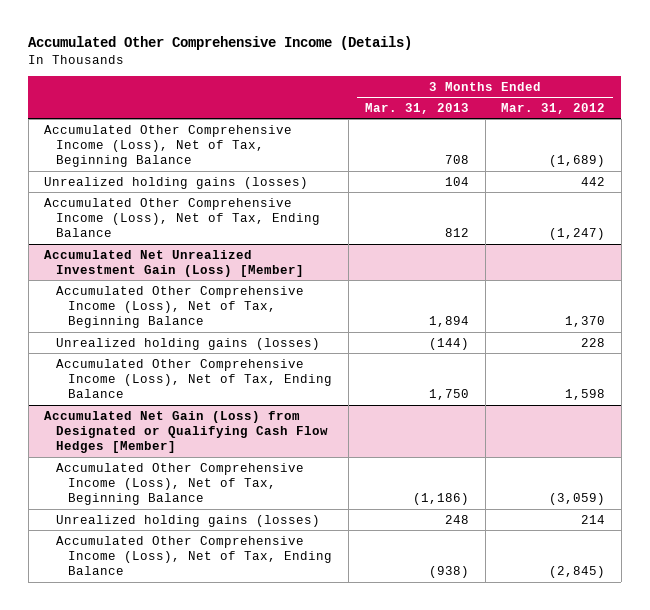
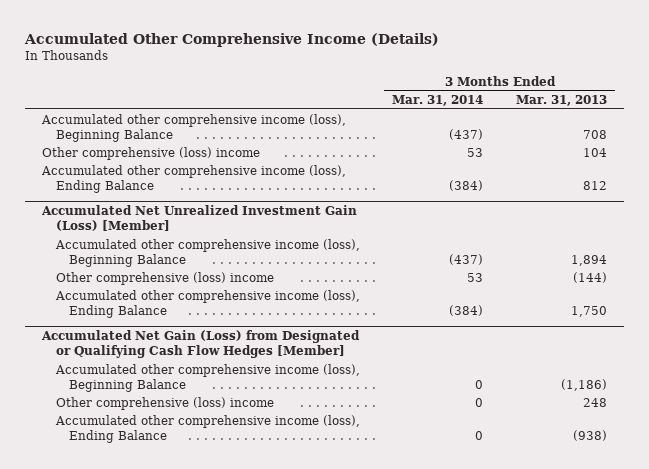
[501,102,606,114] Mar. 31, 2012 -> none
none -> [392,95,484,107] Mar. 31, 2014
[44,176,309,189] Unrealized holding gains (losses) -> none
[44,124,293,168] Accumulated Other Comprehensive Income (Loss), Net of Tax, Beginning Balance -> [40,113,346,142] Accumulated other comprehensive income (loss), Beginning Balance
none -> [41,146,260,160] Other comprehensive (loss) income
[44,197,321,238] Accumulated Other Comprehensive Income (Loss), Net of Tax, Ending Balance -> [40,164,346,193] Accumulated other comprehensive income (loss), Ending Balance
[56,285,305,329] Accumulated Other Comprehensive Income (Loss), Net of Tax, Beginning Balance -> [54,238,360,267] Accumulated other comprehensive income (loss), Beginning Balance
[56,337,321,350] Unrealized holding gains (losses) -> [55,271,274,285] Other comprehensive (loss) income
[56,358,333,399] Accumulated Other Comprehensive Income (Loss), Net of Tax, Ending Balance -> [54,289,360,318] Accumulated other comprehensive income (loss), Ending Balance
[56,462,305,506] Accumulated Other Comprehensive Income (Loss), Net of Tax, Beginning Balance -> [54,363,360,392] Accumulated other comprehensive income (loss), Beginning Balance
[56,514,321,527] Unrealized holding gains (losses) -> [55,396,274,410] Other comprehensive (loss) income
[56,535,333,576] Accumulated Other Comprehensive Income (Loss), Net of Tax, Ending Balance -> [54,414,360,443] Accumulated other comprehensive income (loss), Ending Balance

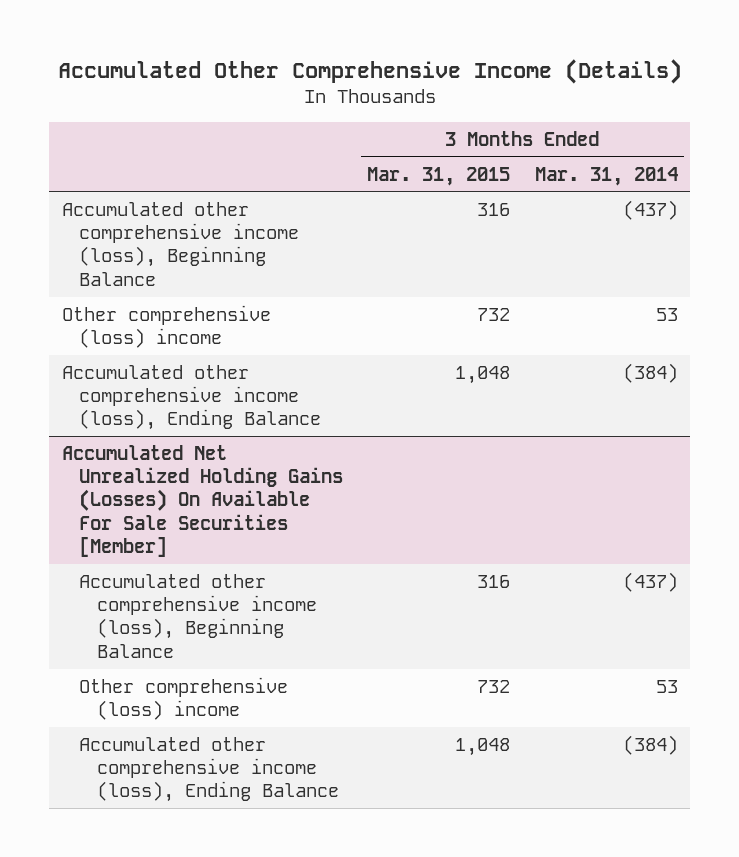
[516,95,608,107] Mar. 31, 2013 -> none
none -> [367,166,511,186] Mar. 31, 2015
[40,205,357,232] Accumulated Net Unrealized Investment Gain (Loss) [Member] -> none
none -> [61,444,344,558] Accumulated Net Unrealized Holding Gains (Losses) On Available For Sale Securities [Member]
[40,330,360,359] Accumulated Net Gain (Loss) from Designated or Qualifying Cash Flow Hedges [Member] -> none
[54,363,360,392] Accumulated other comprehensive income (loss), Beginning Balance -> none
[55,396,274,410] Other comprehensive (loss) income -> none
[54,414,360,443] Accumulated other comprehensive income (loss), Ending Balance -> none

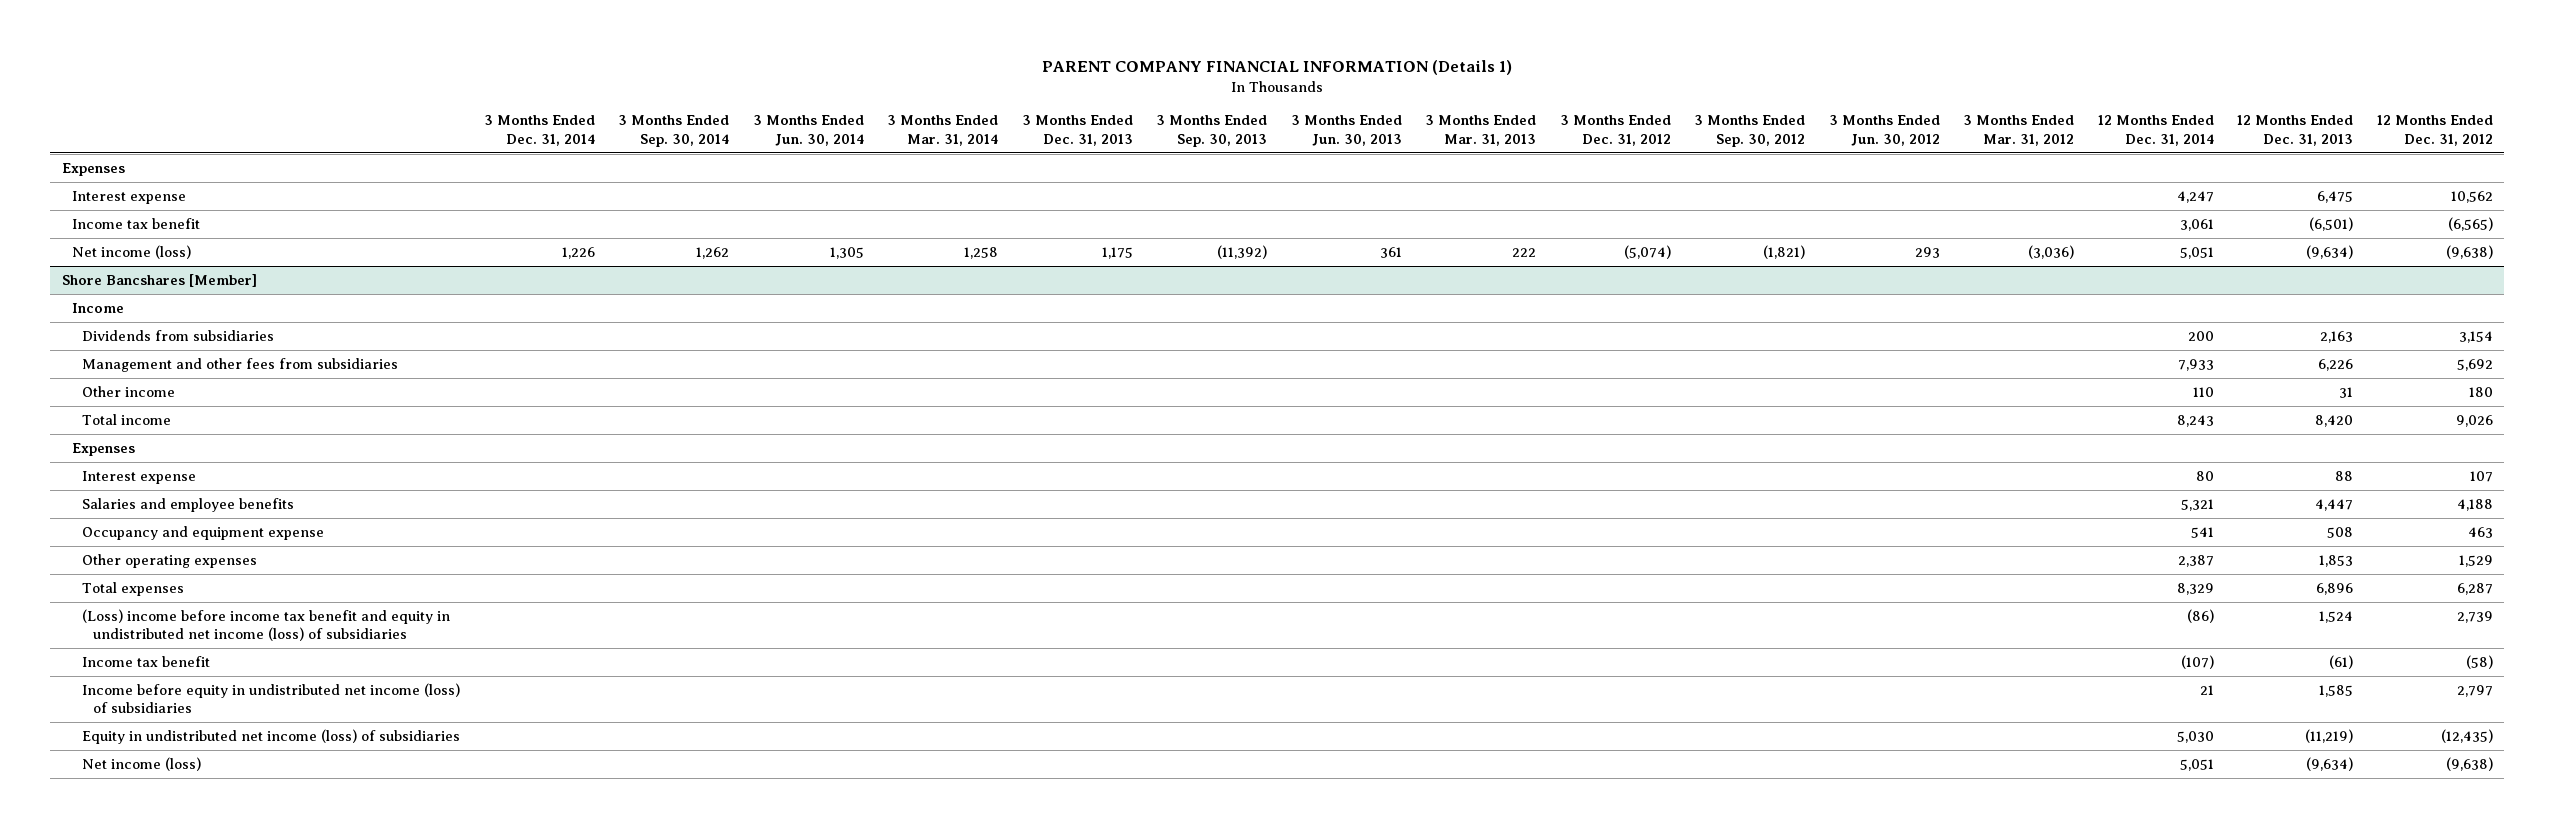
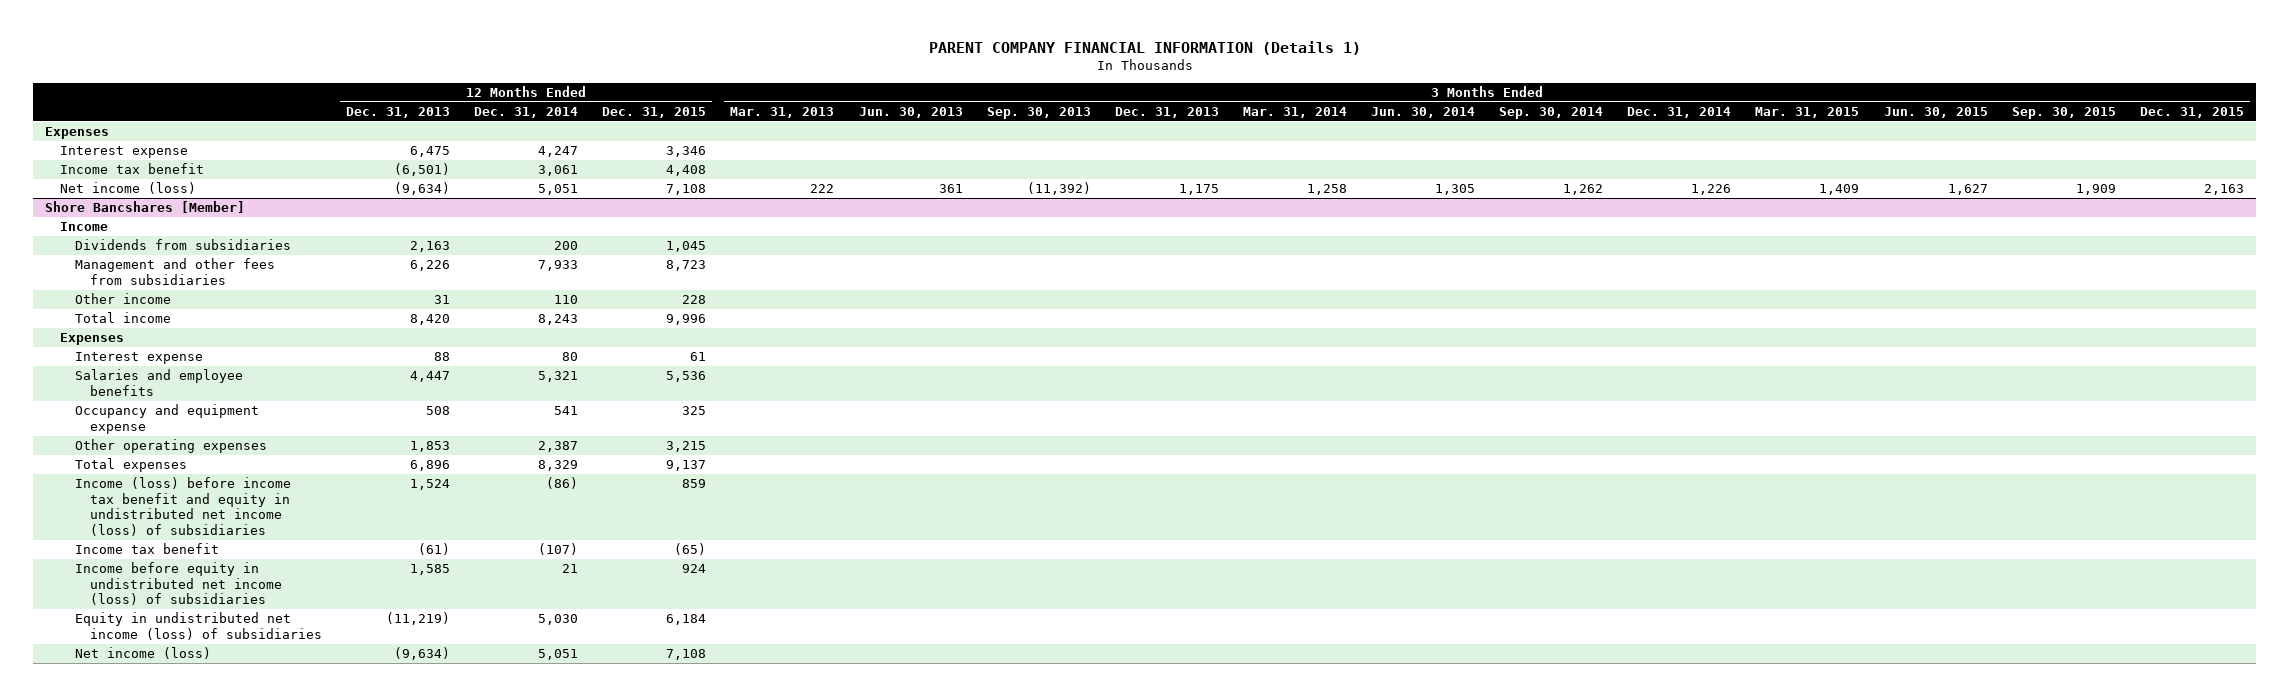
[1559,115,1671,146] 3 Months Ended Dec. 31, 2012 -> none
[1694,115,1806,147] 3 Months Ended Sep. 30, 2012 -> none
[1828,115,1940,146] 3 Months Ended Jun. 30, 2012 -> none
[1963,115,2075,146] 3 Months Ended Mar. 31, 2012 -> none
[2376,115,2493,146] 12 Months Ended Dec. 31, 2012 -> none
none -> [602,107,707,119] Dec. 31, 2015
none -> [1755,107,1860,119] Mar. 31, 2015
none -> [1883,107,1988,119] Jun. 30, 2015
none -> [2011,107,2116,120] Sep. 30, 2015
none -> [2139,107,2244,119] Dec. 31, 2015
[82,609,451,642] (Loss) income before income tax benefit and equity in undistributed net income (loss) of subsidiaries -> [75,477,292,536] Income (loss) before income tax benefit and equity in undistributed net income (loss) of subsidiaries

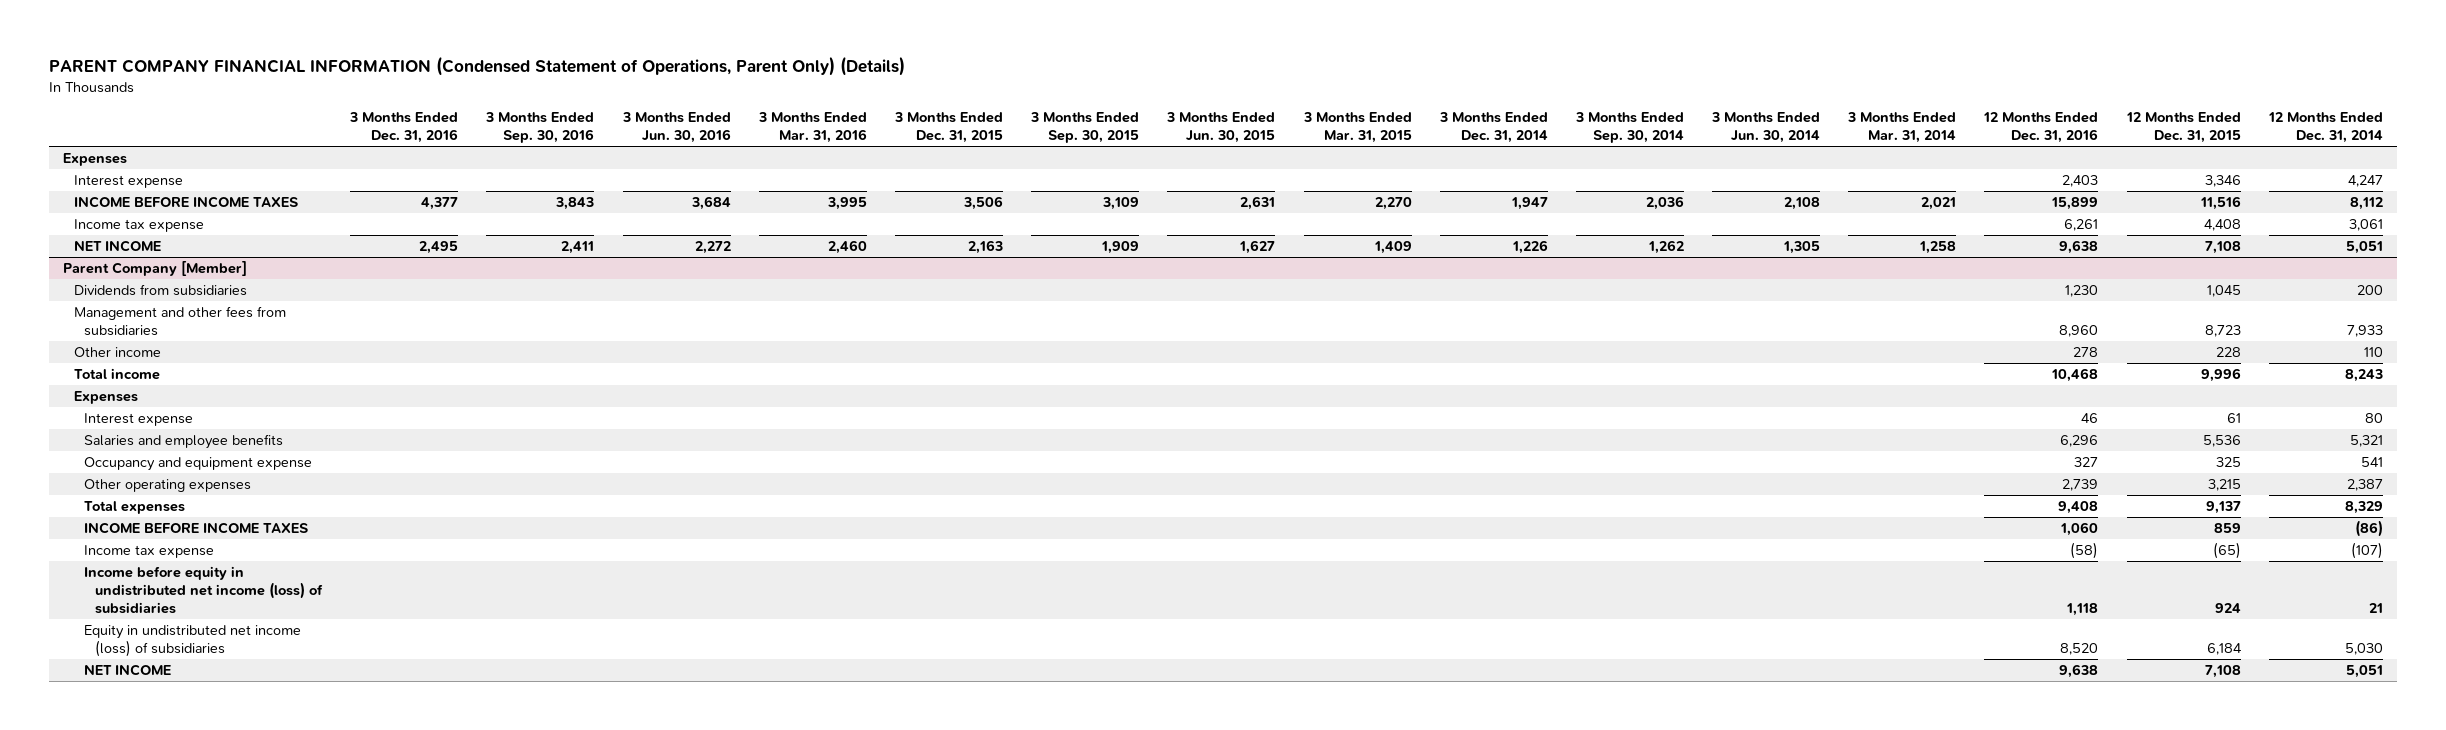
[928,41,1361,56] PARENT COMPANY FINANCIAL INFORMATION (Details 1) -> [49,55,906,76] PARENT COMPANY FINANCIAL INFORMATION (Condensed Statement of Operations, Parent Only) (Details)
[346,107,451,119] Dec. 31, 2013 -> none
[730,107,835,119] Mar. 31, 2013 -> none
[858,107,963,119] Jun. 30, 2013 -> none
[986,107,1091,120] Sep. 30, 2013 -> none
[1114,107,1219,119] Dec. 31, 2013 -> none
none -> [349,112,459,143] 3 Months Ended Dec. 31, 2016
none -> [485,112,595,143] 3 Months Ended Sep. 30, 2016
none -> [621,112,731,143] 3 Months Ended Jun. 30, 2016
none -> [757,112,867,143] 3 Months Ended Mar. 31, 2016
none -> [1983,112,2099,143] 12 Months Ended Dec. 31, 2016
[45,201,246,214] Shore Bancshares [Member] -> none
[60,222,109,232] Income -> none
none -> [73,196,298,209] INCOME BEFORE INCOME TAXES
[60,163,205,175] Income tax benefit -> [73,219,204,233] Income tax expense
[60,182,197,195] Net income (loss) -> [73,240,161,253] NET INCOME
none -> [63,261,248,277] Parent Company [Member]
[75,477,292,536] Income (loss) before income tax benefit and equity in undistributed net income (loss) of subsidiaries -> [84,522,309,535] INCOME BEFORE INCOME TAXES
[75,543,220,555] Income tax benefit -> [84,545,215,559] Income tax expense
[75,647,212,660] Net income (loss) -> [84,664,172,677] NET INCOME

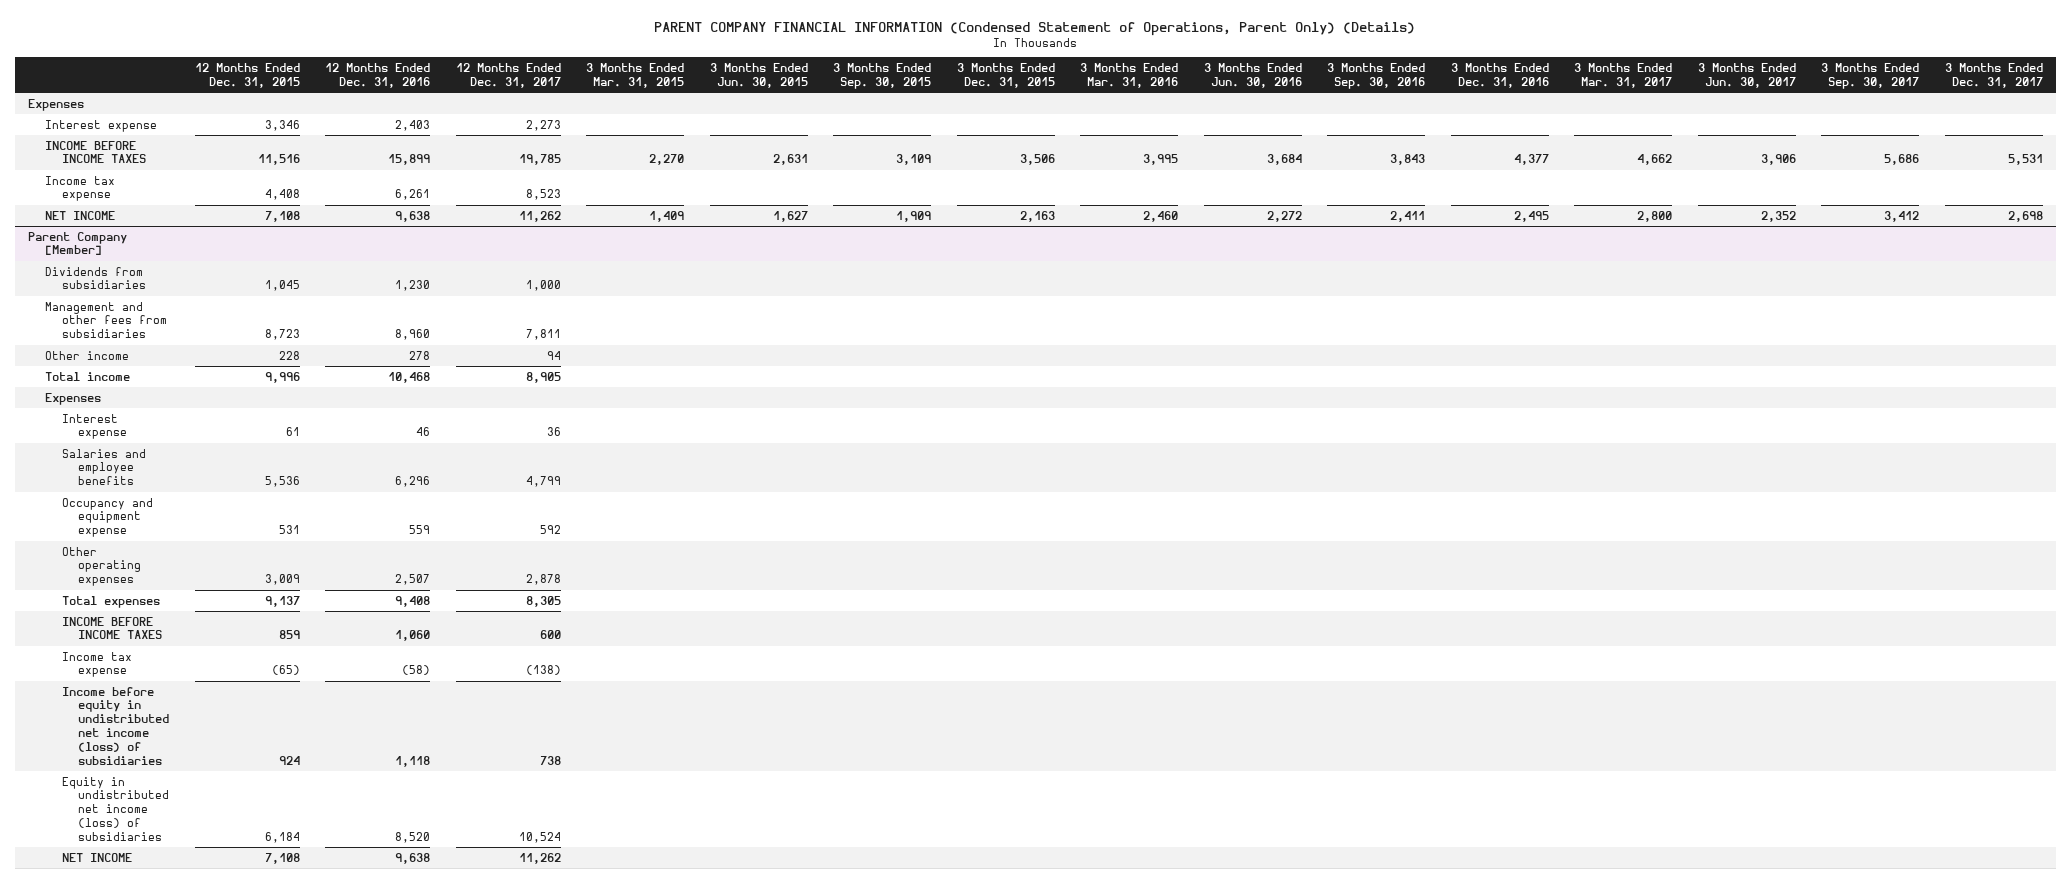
[1438,112,1548,143] 3 Months Ended Dec. 31, 2014 -> none
[1574,112,1684,143] 3 Months Ended Sep. 30, 2014 -> none
[1711,112,1821,143] 3 Months Ended Jun. 30, 2014 -> none
[1847,112,1957,143] 3 Months Ended Mar. 31, 2014 -> none
[2267,112,2383,143] 12 Months Ended Dec. 31, 2014 -> none
none -> [455,62,561,88] 12 Months Ended Dec. 31, 2017
none -> [1574,62,1673,88] 3 Months Ended Mar. 31, 2017
none -> [1697,62,1796,88] 3 Months Ended Jun. 30, 2017
none -> [1821,62,1920,89] 3 Months Ended Sep. 30, 2017
none -> [1944,62,2043,88] 3 Months Ended Dec. 31, 2017
[2074,457,2099,468] 327 -> [409,525,431,535] 559
[2215,457,2241,468] 325 -> [278,525,300,535] 531
[2062,479,2099,492] 2,739 -> [395,574,431,586] 2,507
[2207,479,2241,492] 3,215 -> [264,574,300,586] 3,009

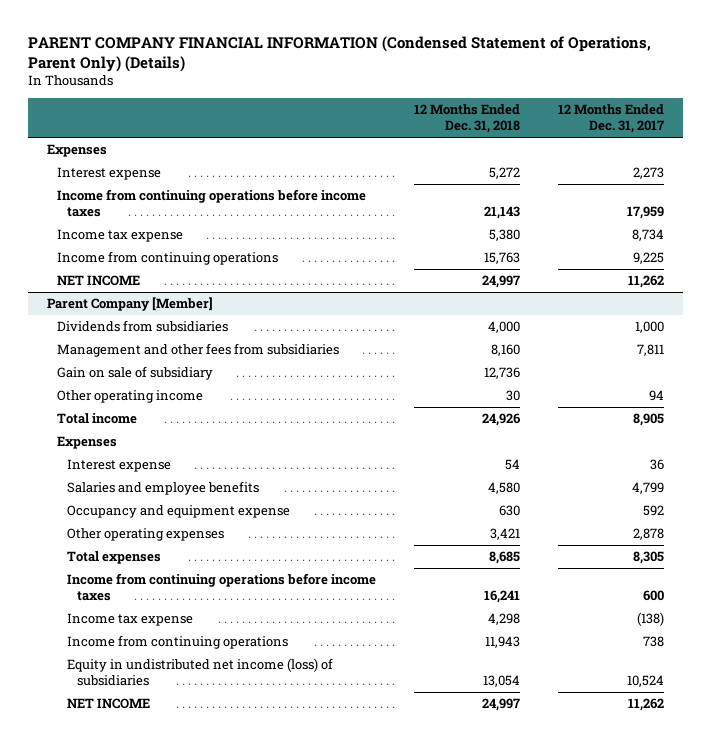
[194,62,300,88] 12 Months Ended Dec. 31, 2015 -> none
[325,62,431,88] 12 Months Ended Dec. 31, 2016 -> none
[586,62,685,88] 3 Months Ended Mar. 31, 2015 -> none
[709,62,808,88] 3 Months Ended Jun. 30, 2015 -> none
[833,62,932,89] 3 Months Ended Sep. 30, 2015 -> none
[956,62,1055,88] 3 Months Ended Dec. 31, 2015 -> none
[1080,62,1179,88] 3 Months Ended Mar. 31, 2016 -> none
[1203,62,1302,88] 3 Months Ended Jun. 30, 2016 -> none
[1327,62,1426,89] 3 Months Ended Sep. 30, 2016 -> none
[1450,62,1549,88] 3 Months Ended Dec. 31, 2016 -> none
[1574,62,1673,88] 3 Months Ended Mar. 31, 2017 -> none
[1697,62,1796,88] 3 Months Ended Jun. 30, 2017 -> none
[1821,62,1920,89] 3 Months Ended Sep. 30, 2017 -> none
[1944,62,2043,88] 3 Months Ended Dec. 31, 2017 -> none
none -> [414,103,521,134] 12 Months Ended Dec. 31, 2018
[44,140,146,164] INCOME BEFORE INCOME TAXES -> [56,188,366,218] Income from continuing operations before income taxes
[518,154,561,166] 19,785 -> [627,206,665,220] 17,959
[525,189,561,201] 8,523 -> [632,228,665,241] 8,734
none -> [56,250,278,265] Income from continuing operations
none -> [56,365,213,380] Gain on sale of subsidiary
[44,350,129,360] Other income -> [56,389,203,403] Other operating income
[61,616,163,640] INCOME BEFORE INCOME TAXES -> [67,572,377,602] Income from continuing operations before income taxes
[61,686,170,765] Income before equity in undistributed net income (loss) of subsidiaries -> [67,634,289,649] Income from continuing operations

